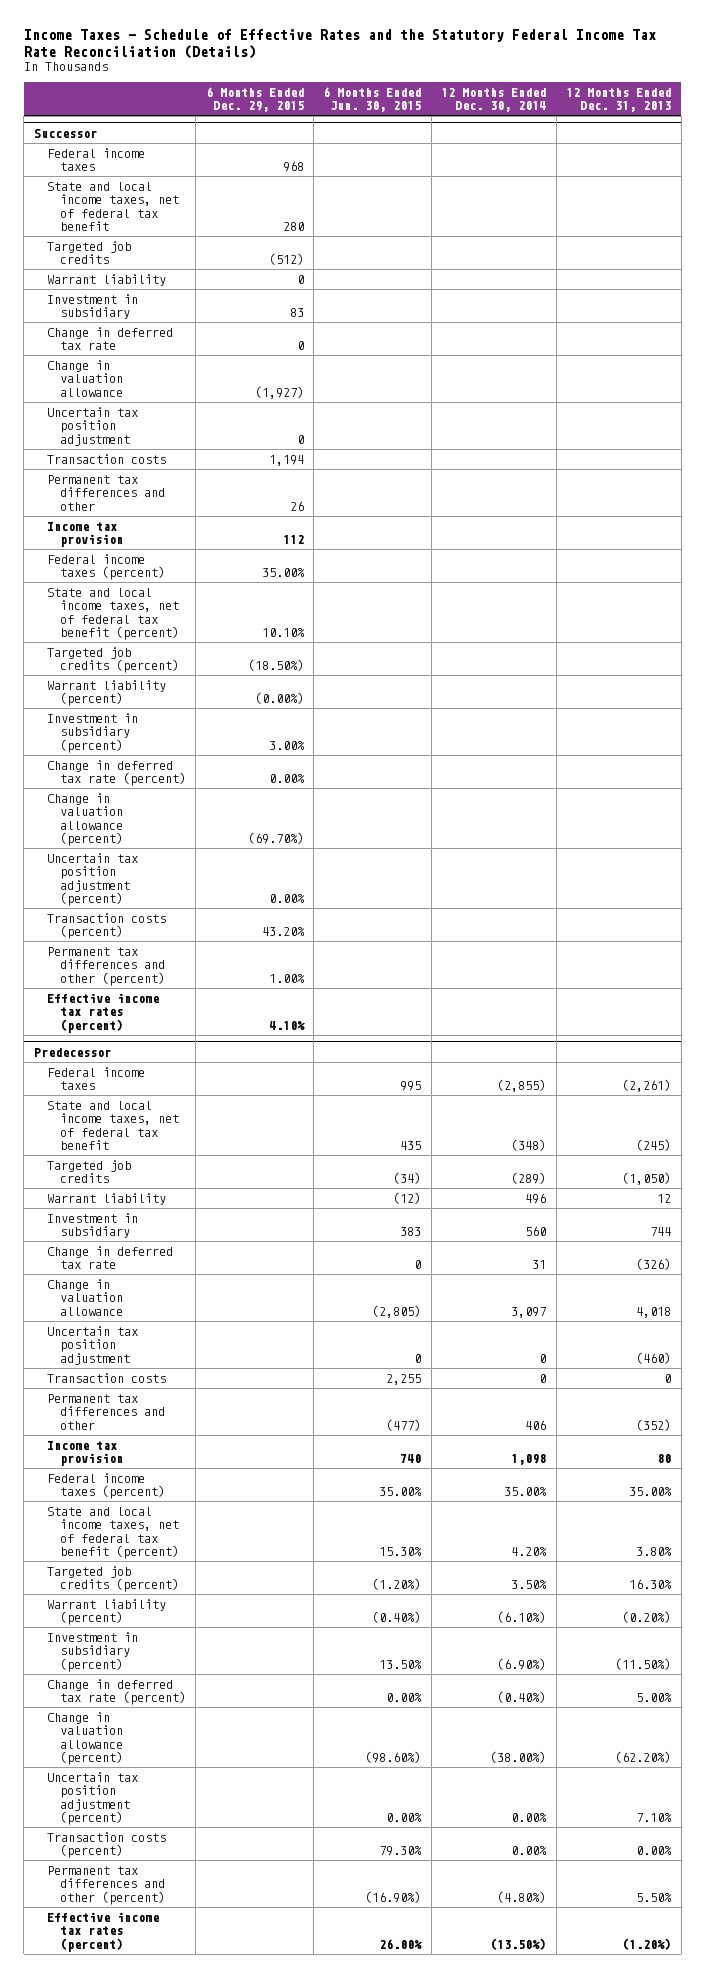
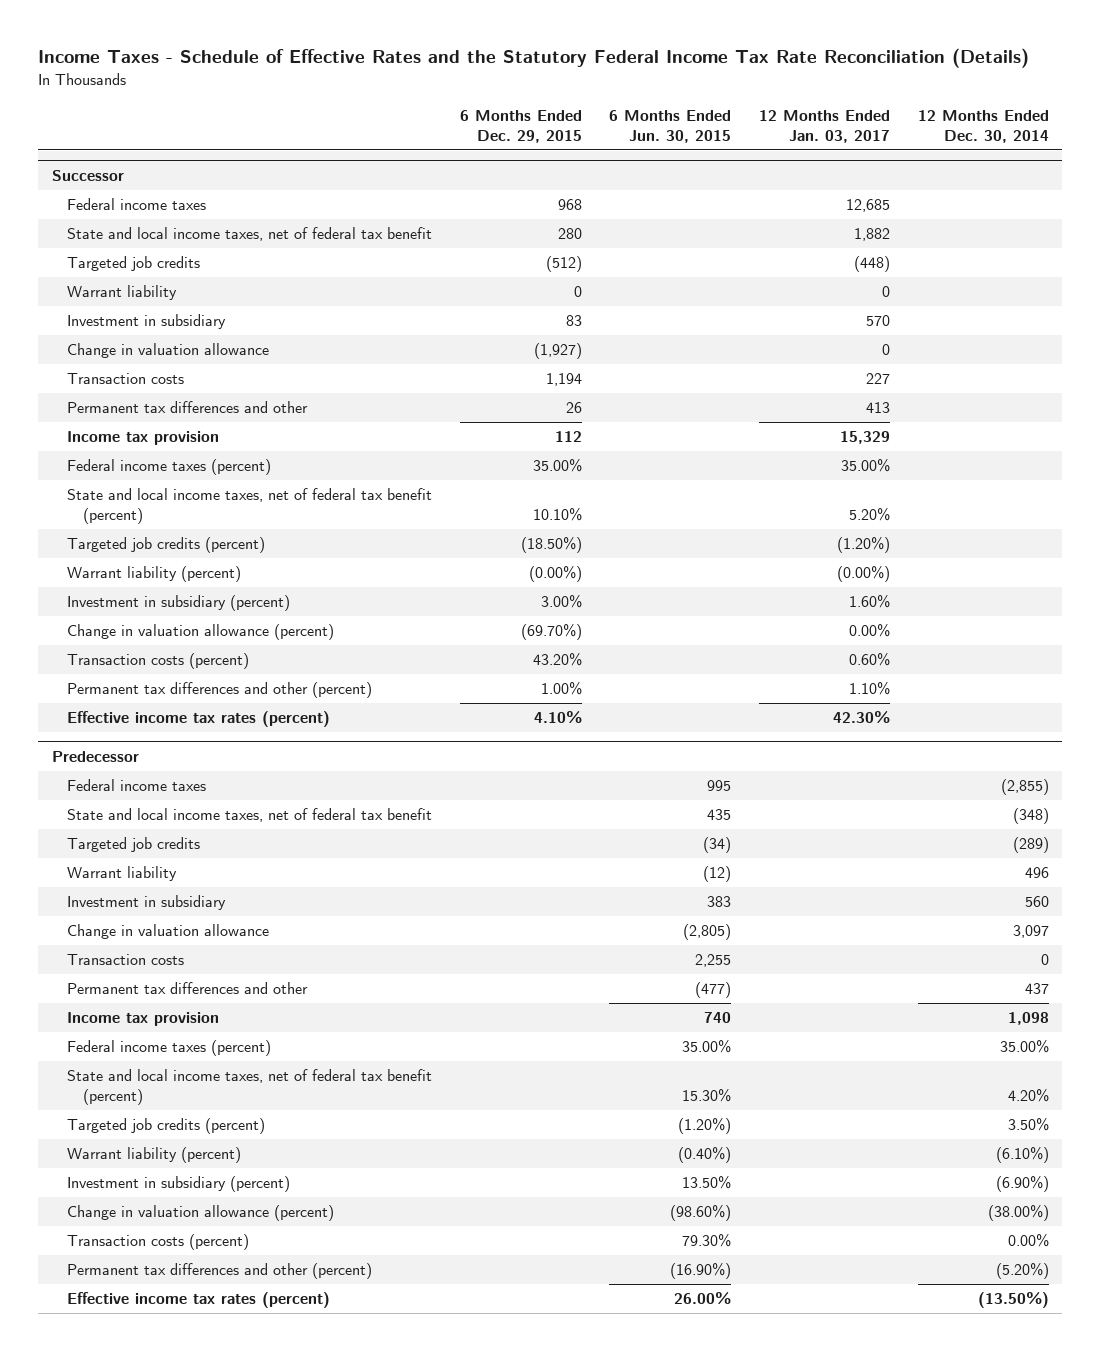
[566,87,672,113] 12 Months Ended Dec. 31, 2013 -> none
none -> [759,110,891,143] 12 Months Ended Jan. 03, 2017
[46,326,173,351] Change in deferred tax rate -> none
[46,406,138,446] Uncertain tax position adjustment -> none
[46,759,186,787] Change in deferred tax rate (percent) -> none
[46,852,138,907] Uncertain tax position adjustment (percent) -> none
[46,1245,173,1270] Change in deferred tax rate -> none
[46,1325,138,1365] Uncertain tax position adjustment -> none
[525,1419,547,1430] 406 -> [1024,983,1049,995] 437
[46,1678,186,1706] Change in deferred tax rate (percent) -> none
[46,1771,138,1826] Uncertain tax position adjustment (percent) -> none
[497,1890,547,1903] (4.80%) -> [995,1262,1049,1280] (5.20%)

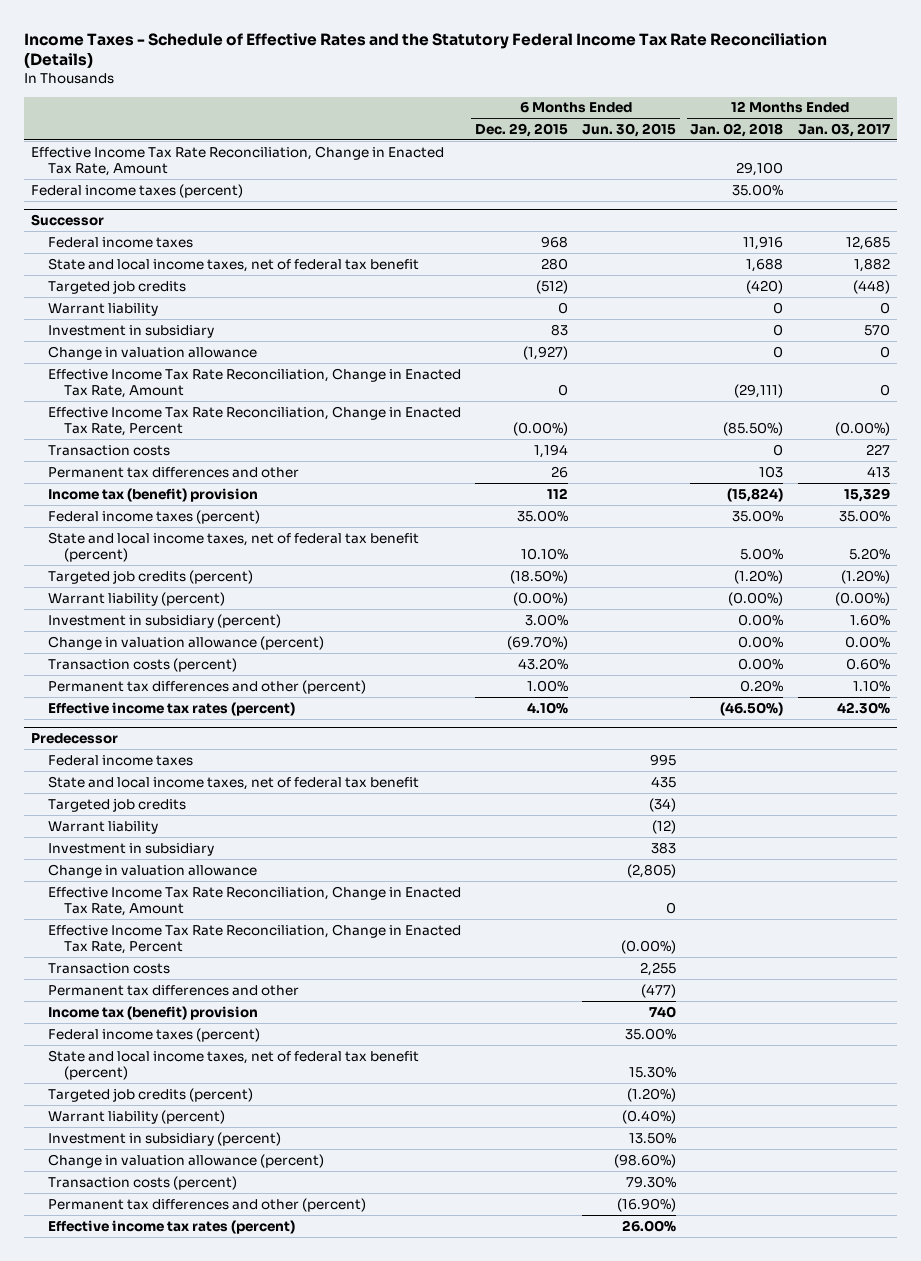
[917,110,1049,143] 12 Months Ended Dec. 30, 2014 -> none
none -> [690,122,784,137] Jan. 02, 2018
none -> [31,145,445,177] Effective Income Tax Rate Reconciliation, Change in Enacted Tax Rate, Amount
none -> [31,183,244,198] Federal income taxes (percent)
none -> [47,367,461,399] Effective Income Tax Rate Reconciliation, Change in Enacted Tax Rate, Amount
none -> [47,405,461,437] Effective Income Tax Rate Reconciliation, Change in Enacted Tax Rate, Percent
[67,431,220,446] Income tax provision -> [47,487,258,502] Income tax (benefit) provision
none -> [47,885,461,917] Effective Income Tax Rate Reconciliation, Change in Enacted Tax Rate, Amount
none -> [47,923,461,955] Effective Income Tax Rate Reconciliation, Change in Enacted Tax Rate, Percent
[67,1012,220,1027] Income tax provision -> [47,1005,258,1020] Income tax (benefit) provision

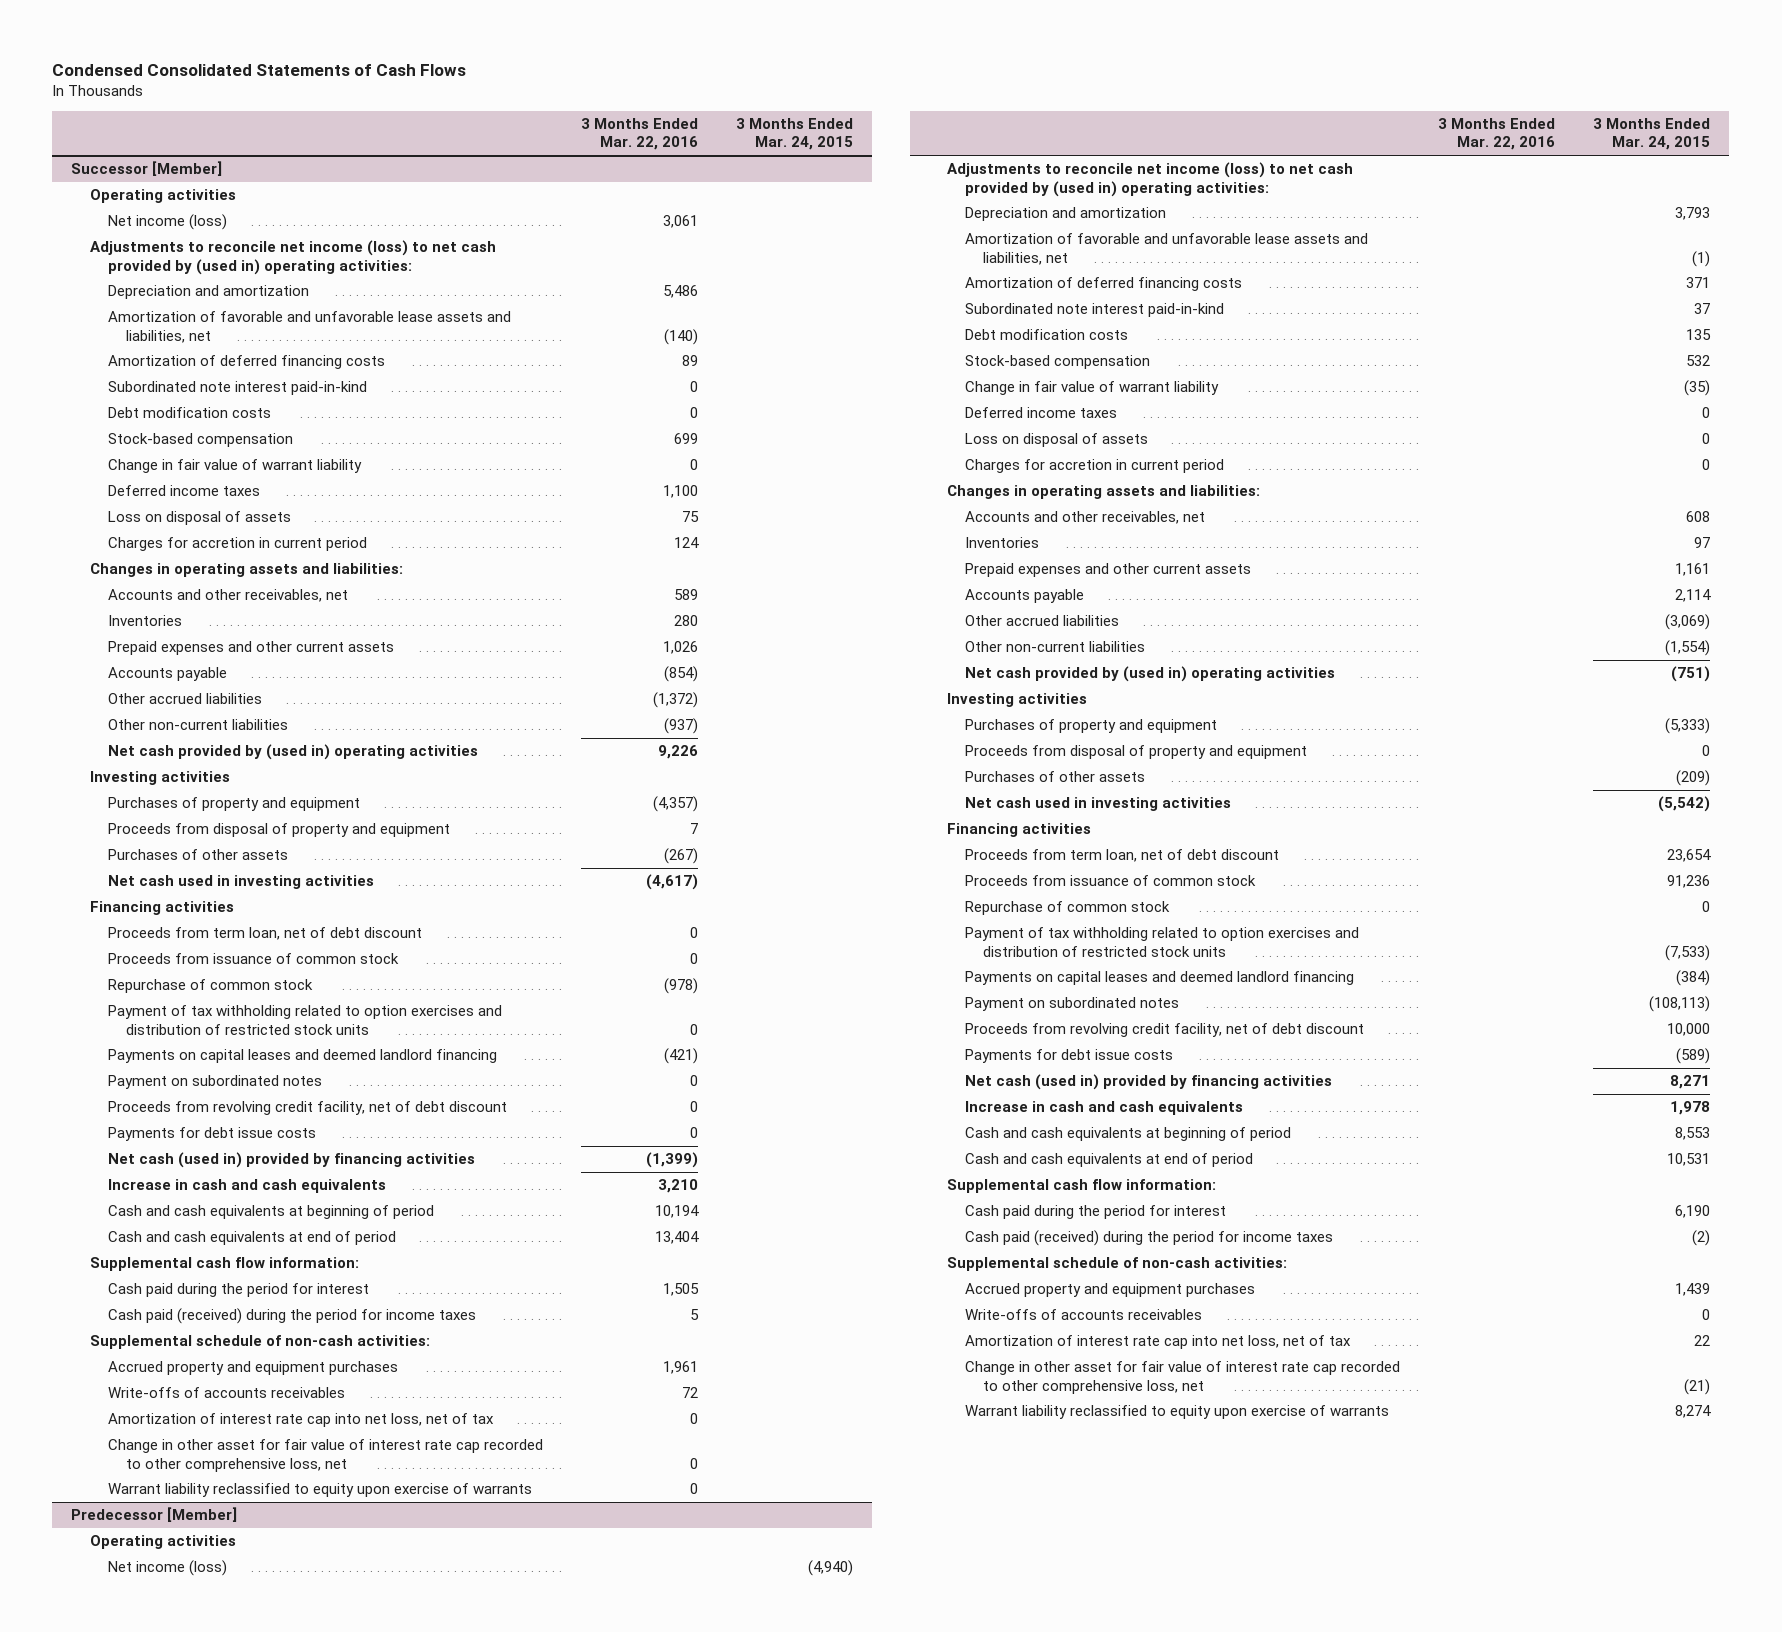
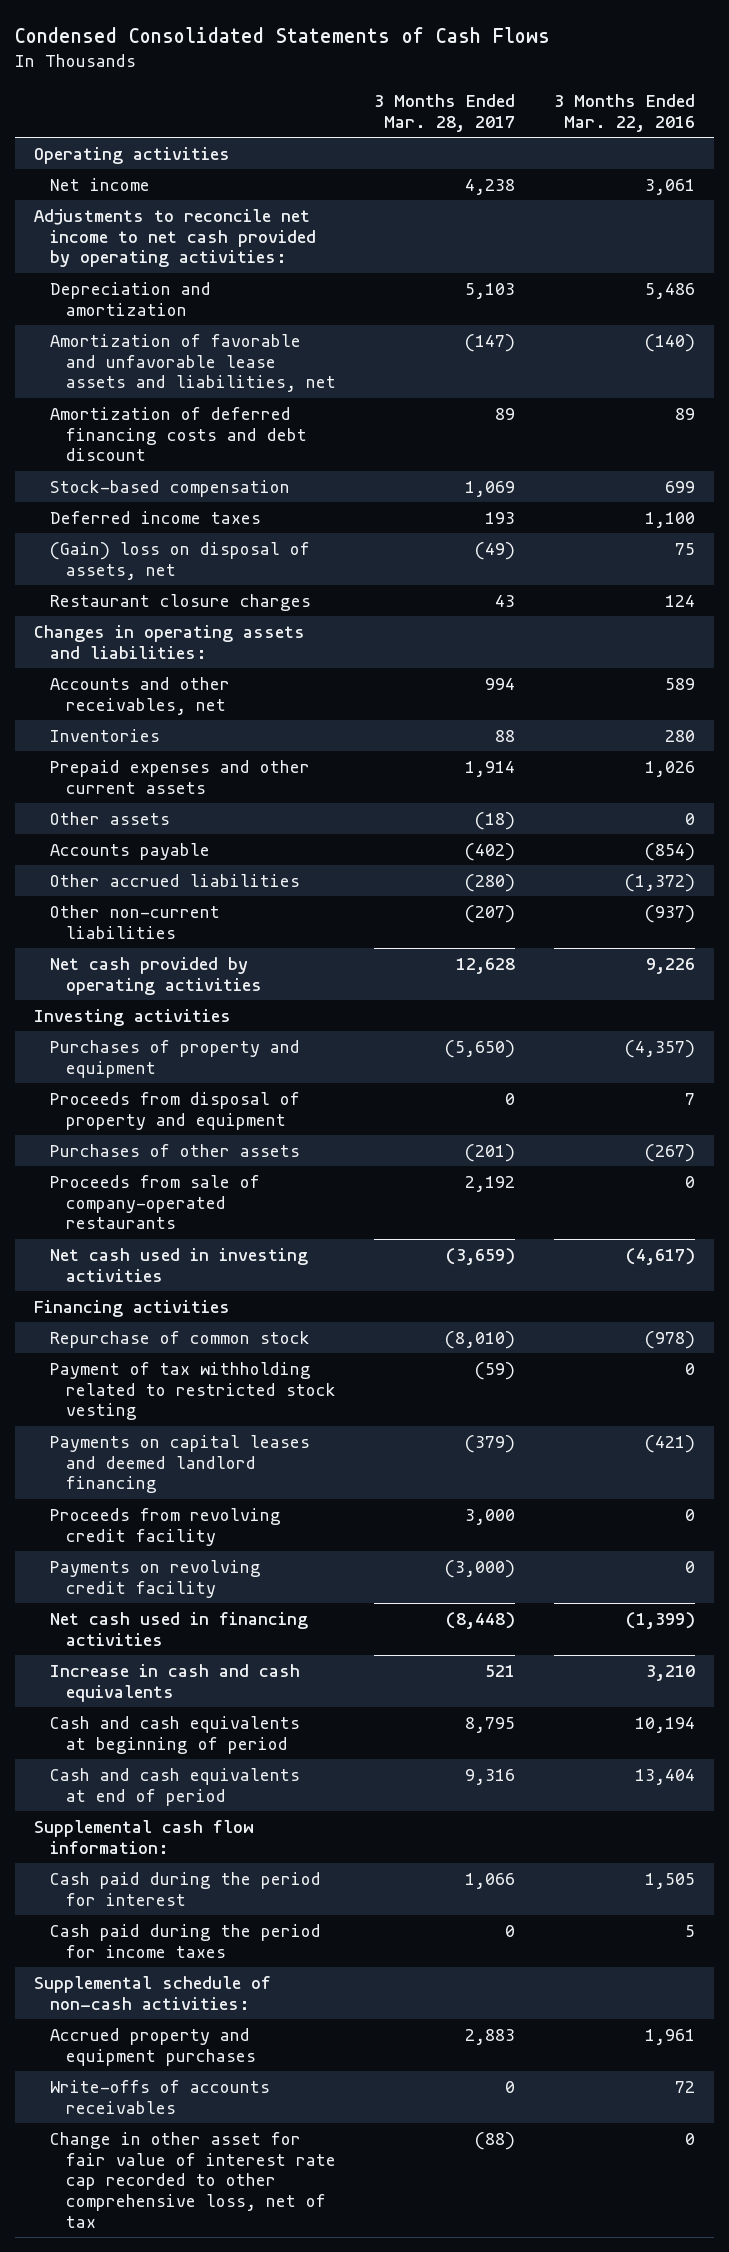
[736,118,854,151] 3 Months Ended Mar. 24, 2015 -> none
none -> [374,93,516,132] 3 Months Ended Mar. 28, 2017
[71,161,223,177] Successor [Member] -> none
[107,214,227,231] Net income (loss) -> [50,177,151,191] Net income
[89,240,496,275] Adjustments to reconcile net income (loss) to net cash provided by (used in) operating activities: -> [34,208,317,268] Adjustments to reconcile net income to net cash provided by operating activities:
[107,381,367,396] Subordinated note interest paid-in-kind -> none
[107,407,271,419] Debt modification costs -> none
[107,355,385,370] Amortization of deferred financing costs -> [50,406,308,462] Amortization of deferred financing costs and debt discount
[107,459,362,474] Change in fair value of warrant liability -> none
[107,511,291,526] Loss on disposal of assets -> [50,541,311,580] (Gain) loss on disposal of assets, net
[107,537,367,552] Charges for accretion in current period -> [50,593,312,611] Restaurant closure charges
none -> [50,811,171,825] Other assets
[107,744,478,761] Net cash provided by (used in) operating activities -> [50,956,263,995] Net cash provided by operating activities
none -> [50,1174,261,1230] Proceeds from sale of company-operated restaurants
[107,927,422,941] Proceeds from term loan, net of debt discount -> none
[107,953,399,965] Proceeds from issuance of common stock -> none
[107,1005,502,1035] Payment of tax withholding related to option exercises and distribution of restricted stock units -> [50,1361,337,1421] Payment of tax withholding related to restricted stock vesting
[107,1075,322,1090] Payment on subordinated notes -> none
[107,1127,316,1142] Payments for debt issue costs -> none
[107,1101,507,1116] Proceeds from revolving credit facility, net of debt discount -> [50,1507,282,1546] Proceeds from revolving credit facility
none -> [50,1559,262,1598] Payments on revolving credit facility
[107,1152,475,1169] Net cash (used in) provided by financing activities -> [50,1611,309,1646] Net cash used in financing activities
[107,1308,476,1325] Cash paid (received) during the period for income taxes -> [50,1923,322,1958] Cash paid during the period for income taxes
[107,1413,494,1428] Amortization of interest rate cap into net loss, net of tax -> none
[107,1483,532,1498] Warrant liability reclassified to equity upon exercise of warrants -> none
[71,1507,238,1523] Predecessor [Member] -> none
[89,1535,236,1550] Operating activities -> none
[107,1560,227,1577] Net income (loss) -> none
[946,162,1353,197] Adjustments to reconcile net income (loss) to net cash provided by (used in) operating activities: -> none
[964,207,1166,222] Depreciation and amortization -> none
[964,233,1368,265] Amortization of favorable and unfavorable lease assets and liabilities, net -> none
[964,277,1242,292] Amortization of deferred financing costs -> none
[964,303,1224,318] Subordinated note interest paid-in-kind -> none
[964,329,1128,341] Debt modification costs -> none
[964,355,1150,370] Stock-based compensation -> none
[964,381,1219,396] Change in fair value of warrant liability -> none
[964,407,1117,419] Deferred income taxes -> none
[964,433,1148,448] Loss on disposal of assets -> none
[964,459,1224,474] Charges for accretion in current period -> none
[946,485,1260,500] Changes in operating assets and liabilities: -> none
[964,511,1205,525] Accounts and other receivables, net -> none
[964,537,1039,549] Inventories -> none
[964,563,1251,578] Prepaid expenses and other current assets -> none
[964,589,1084,604] Accounts payable -> none
[964,615,1119,627] Other accrued liabilities -> none
[964,641,1145,653] Other non-current liabilities -> none
[964,666,1335,683] Net cash provided by (used in) operating activities -> none
[946,693,1087,708] Investing activities -> none
[964,719,1217,734] Purchases of property and equipment -> none
[964,745,1307,760] Proceeds from disposal of property and equipment -> none
[964,771,1145,783] Purchases of other assets -> none
[964,797,1231,812] Net cash used in investing activities -> none
[946,823,1091,838] Financing activities -> none
[964,849,1279,863] Proceeds from term loan, net of debt discount -> none
[964,875,1256,887] Proceeds from issuance of common stock -> none
[964,901,1170,916] Repurchase of common stock -> none
[964,927,1359,957] Payment of tax withholding related to option exercises and distribution of restricted stock units -> none
[964,971,1354,986] Payments on capital leases and deemed landlord financing -> none
[964,997,1179,1012] Payment on subordinated notes -> none
[964,1023,1364,1038] Proceeds from revolving credit facility, net of debt discount -> none
[964,1049,1173,1064] Payments for debt issue costs -> none
[964,1074,1332,1091] Net cash (used in) provided by financing activities -> none
[964,1101,1243,1116] Increase in cash and cash equivalents -> none
[964,1127,1291,1142] Cash and cash equivalents at beginning of period -> none
[964,1153,1253,1168] Cash and cash equivalents at end of period -> none
[946,1179,1216,1194] Supplemental cash flow information: -> none
[964,1205,1226,1220] Cash paid during the period for interest -> none
[964,1230,1333,1247] Cash paid (received) during the period for income taxes -> none
[946,1257,1287,1272] Supplemental schedule of non-cash activities: -> none
[964,1283,1255,1298] Accrued property and equipment purchases -> none
[964,1309,1202,1321] Write-offs of accounts receivables -> none
[964,1335,1351,1350] Amortization of interest rate cap into net loss, net of tax -> none
[964,1361,1400,1394] Change in other asset for fair value of interest rate cap recorded to other comprehensive loss, net -> none
[964,1405,1389,1420] Warrant liability reclassified to equity upon exercise of warrants -> none
[107,1439,543,1472] Change in other asset for fair value of interest rate cap recorded to other comprehensive loss, net -> [50,2131,337,2228] Change in other asset for fair value of interest rate cap recorded to other comprehensive loss, net of tax

